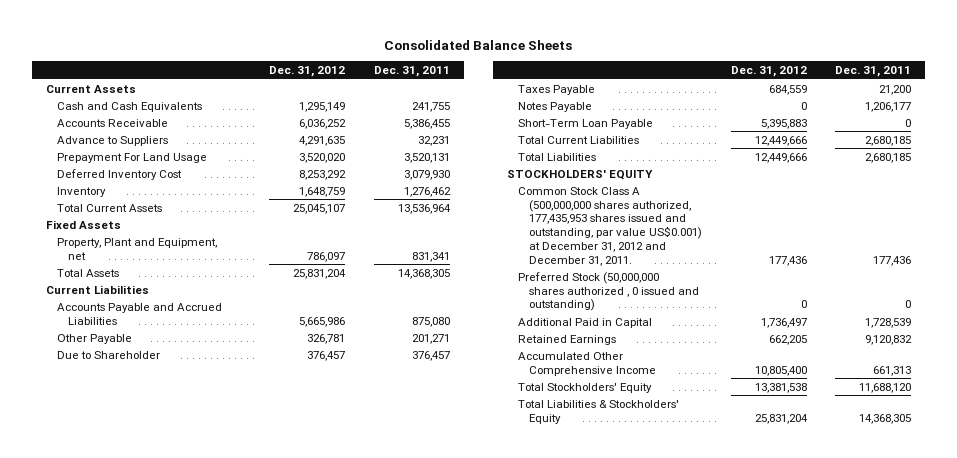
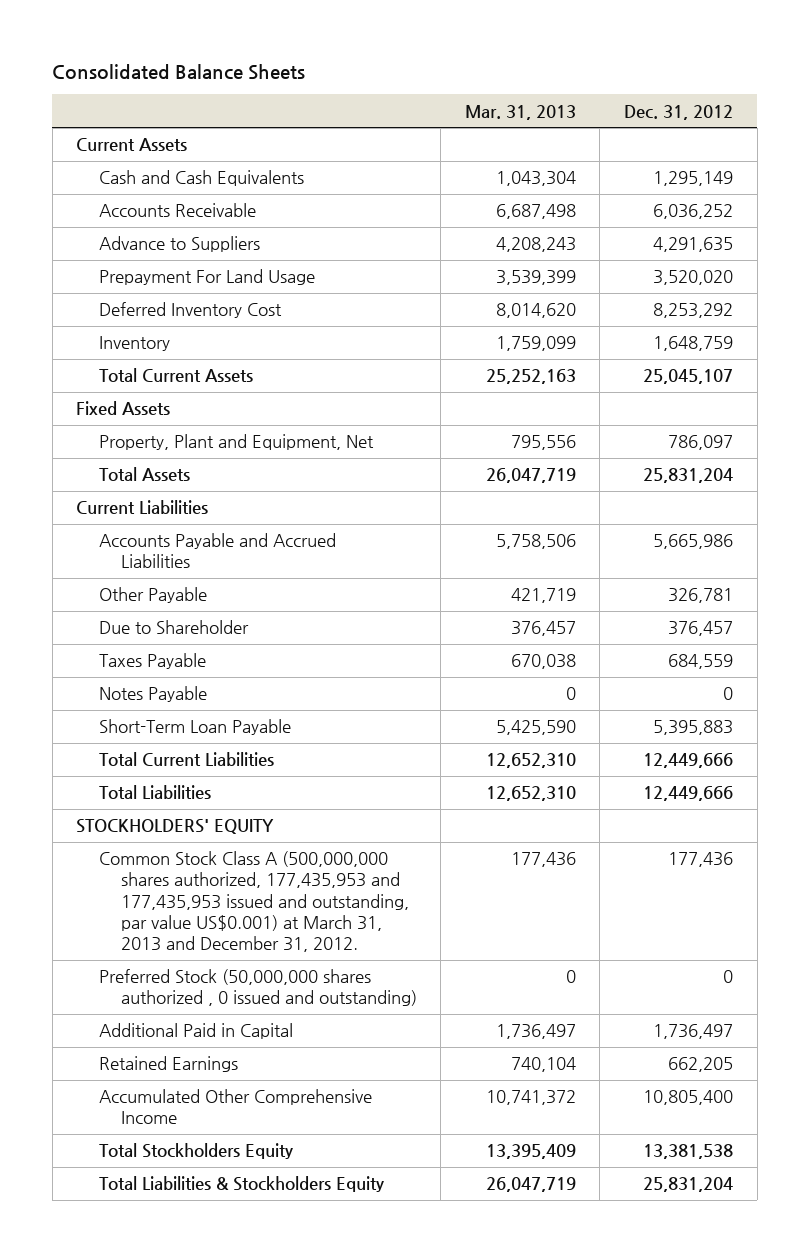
[373,66,450,78] Dec. 31, 2011 -> none
none -> [464,104,576,120] Mar. 31, 2013
[56,237,217,260] Property, Plant and Equipment, net -> [98,434,374,451] Property, Plant and Equipment, Net
[518,186,703,266] Common Stock Class A (500,000,000 shares authorized, 177,435,953 shares issued and outstanding, par value US$0.001) at December 31, 2012 and December 31, 2011. -> [98,851,409,953] Common Stock Class A (500,000,000 shares authorized, 177,435,953 and 177,435,953 issued and outstanding, par value US$0.001) at March 31, 2013 and December 31, 2012.
[518,382,653,393] Total Stockholders' Equity -> [98,1143,293,1160] Total Stockholders Equity
[518,399,680,424] Total Liabilities & Stockholders' Equity -> [98,1176,384,1193] Total Liabilities & Stockholders Equity

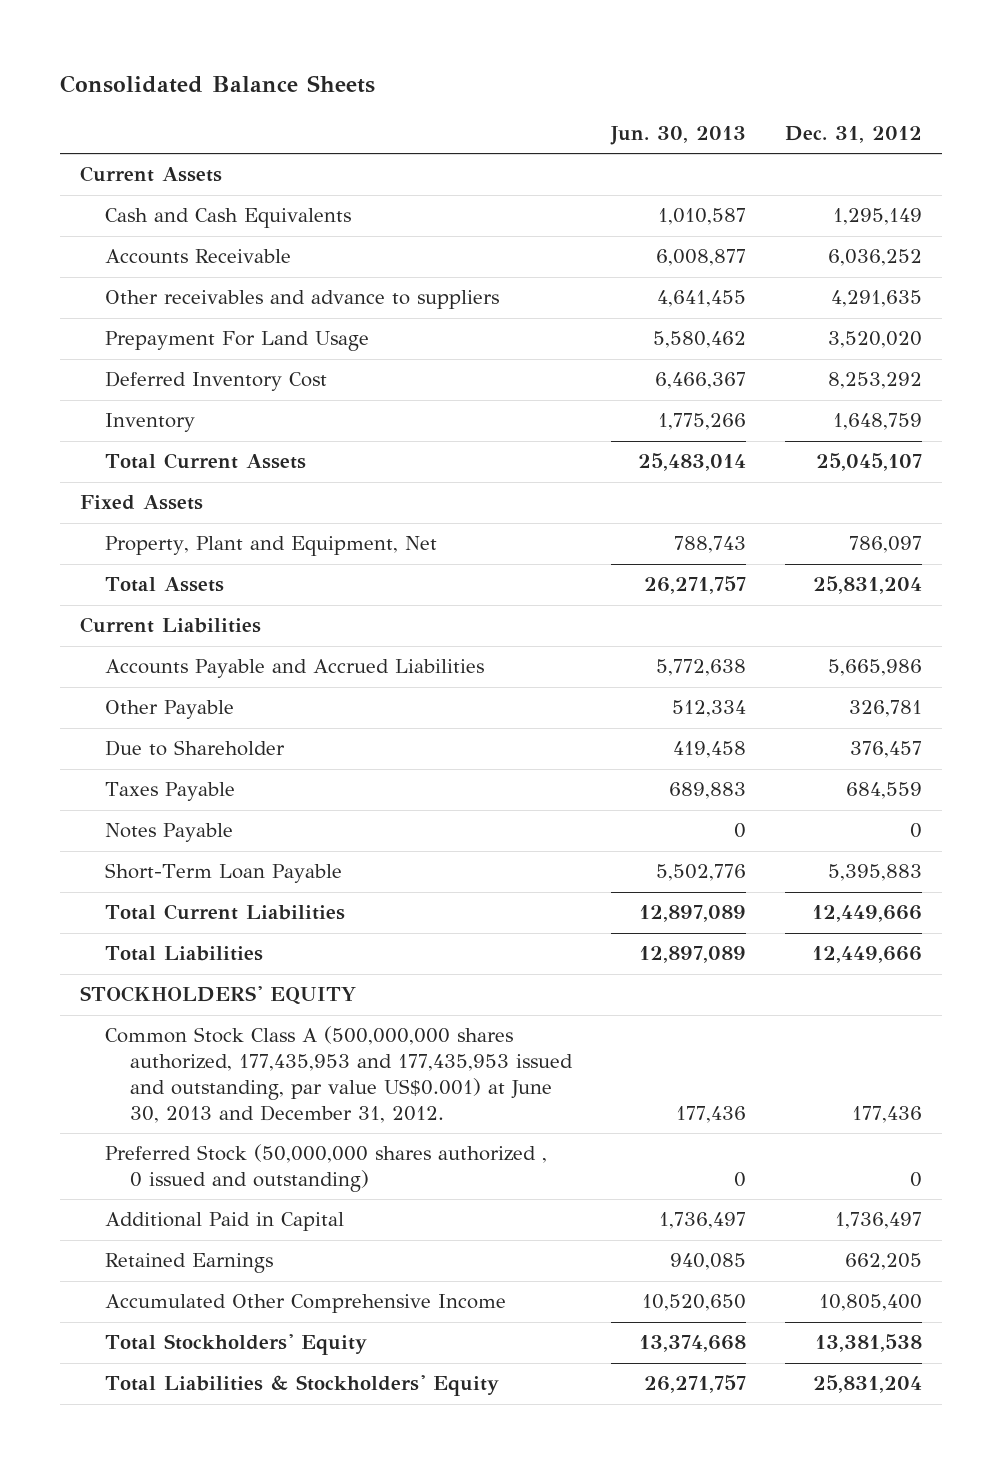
[464,104,576,120] Mar. 31, 2013 -> none
none -> [610,126,747,146] Jun. 30, 2013
[98,236,260,253] Advance to Suppliers -> [104,290,499,310] Other receivables and advance to suppliers
[98,851,409,953] Common Stock Class A (500,000,000 shares authorized, 177,435,953 and 177,435,953 issued and outstanding, par value US$0.001) at March 31, 2013 and December 31, 2012. -> [104,1026,573,1123] Common Stock Class A (500,000,000 shares authorized, 177,435,953 and 177,435,953 issued and outstanding, par value US$0.001) at June 30, 2013 and December 31, 2012.
[98,1143,293,1160] Total Stockholders Equity -> [104,1334,367,1356] Total Stockholders' Equity
[98,1176,384,1193] Total Liabilities & Stockholders Equity -> [104,1375,499,1397] Total Liabilities & Stockholders' Equity

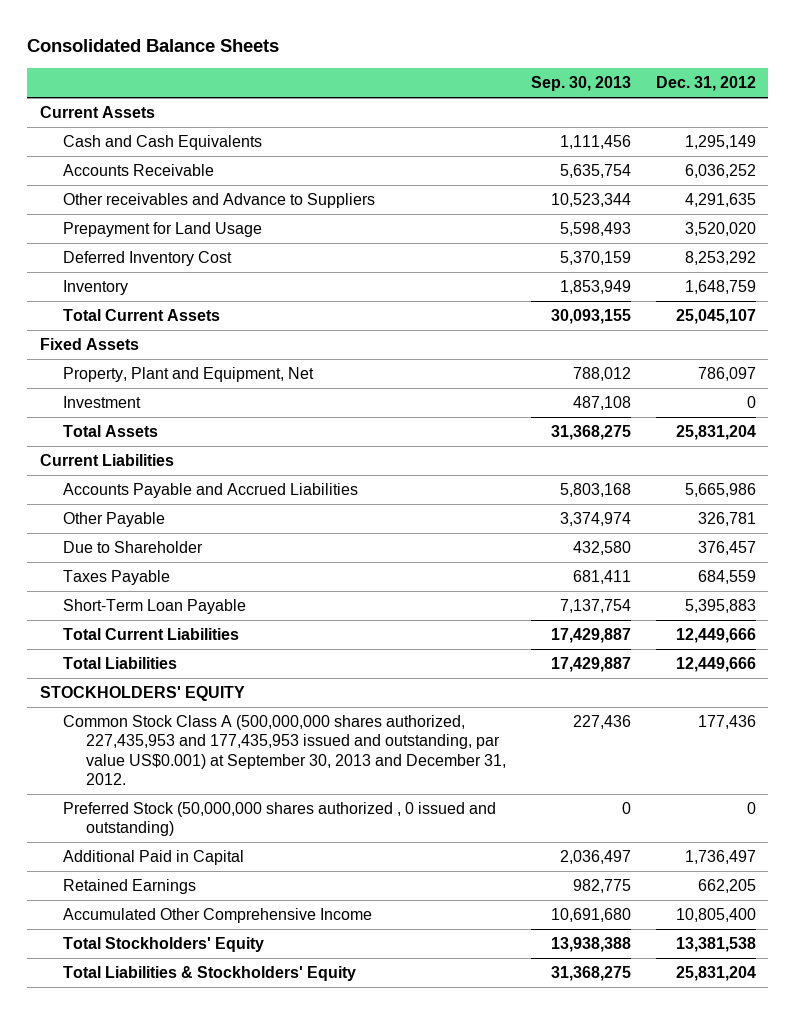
[610,126,747,146] Jun. 30, 2013 -> none
none -> [531,76,632,92] Sep. 30, 2013
[104,290,499,310] Other receivables and advance to suppliers -> [63,193,376,209] Other receivables and Advance to Suppliers
[104,331,369,352] Prepayment For Land Usage -> [63,222,263,238] Prepayment for Land Usage
none -> [63,396,142,409] Investment
[104,823,233,843] Notes Payable -> none
[104,1026,573,1123] Common Stock Class A (500,000,000 shares authorized, 177,435,953 and 177,435,953 issued and outstanding, par value US$0.001) at June 30, 2013 and December 31, 2012. -> [63,715,507,785] Common Stock Class A (500,000,000 shares authorized, 227,435,953 and 177,435,953 issued and outstanding, par value US$0.001) at September 30, 2013 and December 31, 2012.

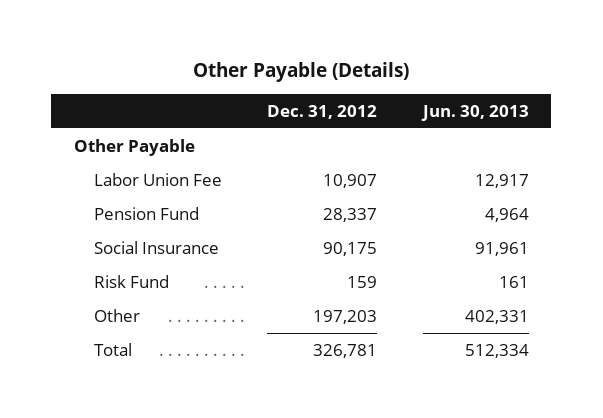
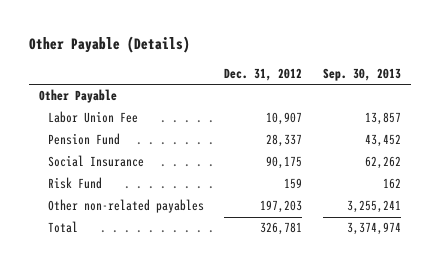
[420,104,529,121] Jun. 30, 2013 -> none
none -> [322,67,401,81] Sep. 30, 2013
[93,308,140,322] Other -> [48,199,205,214] Other non-related payables

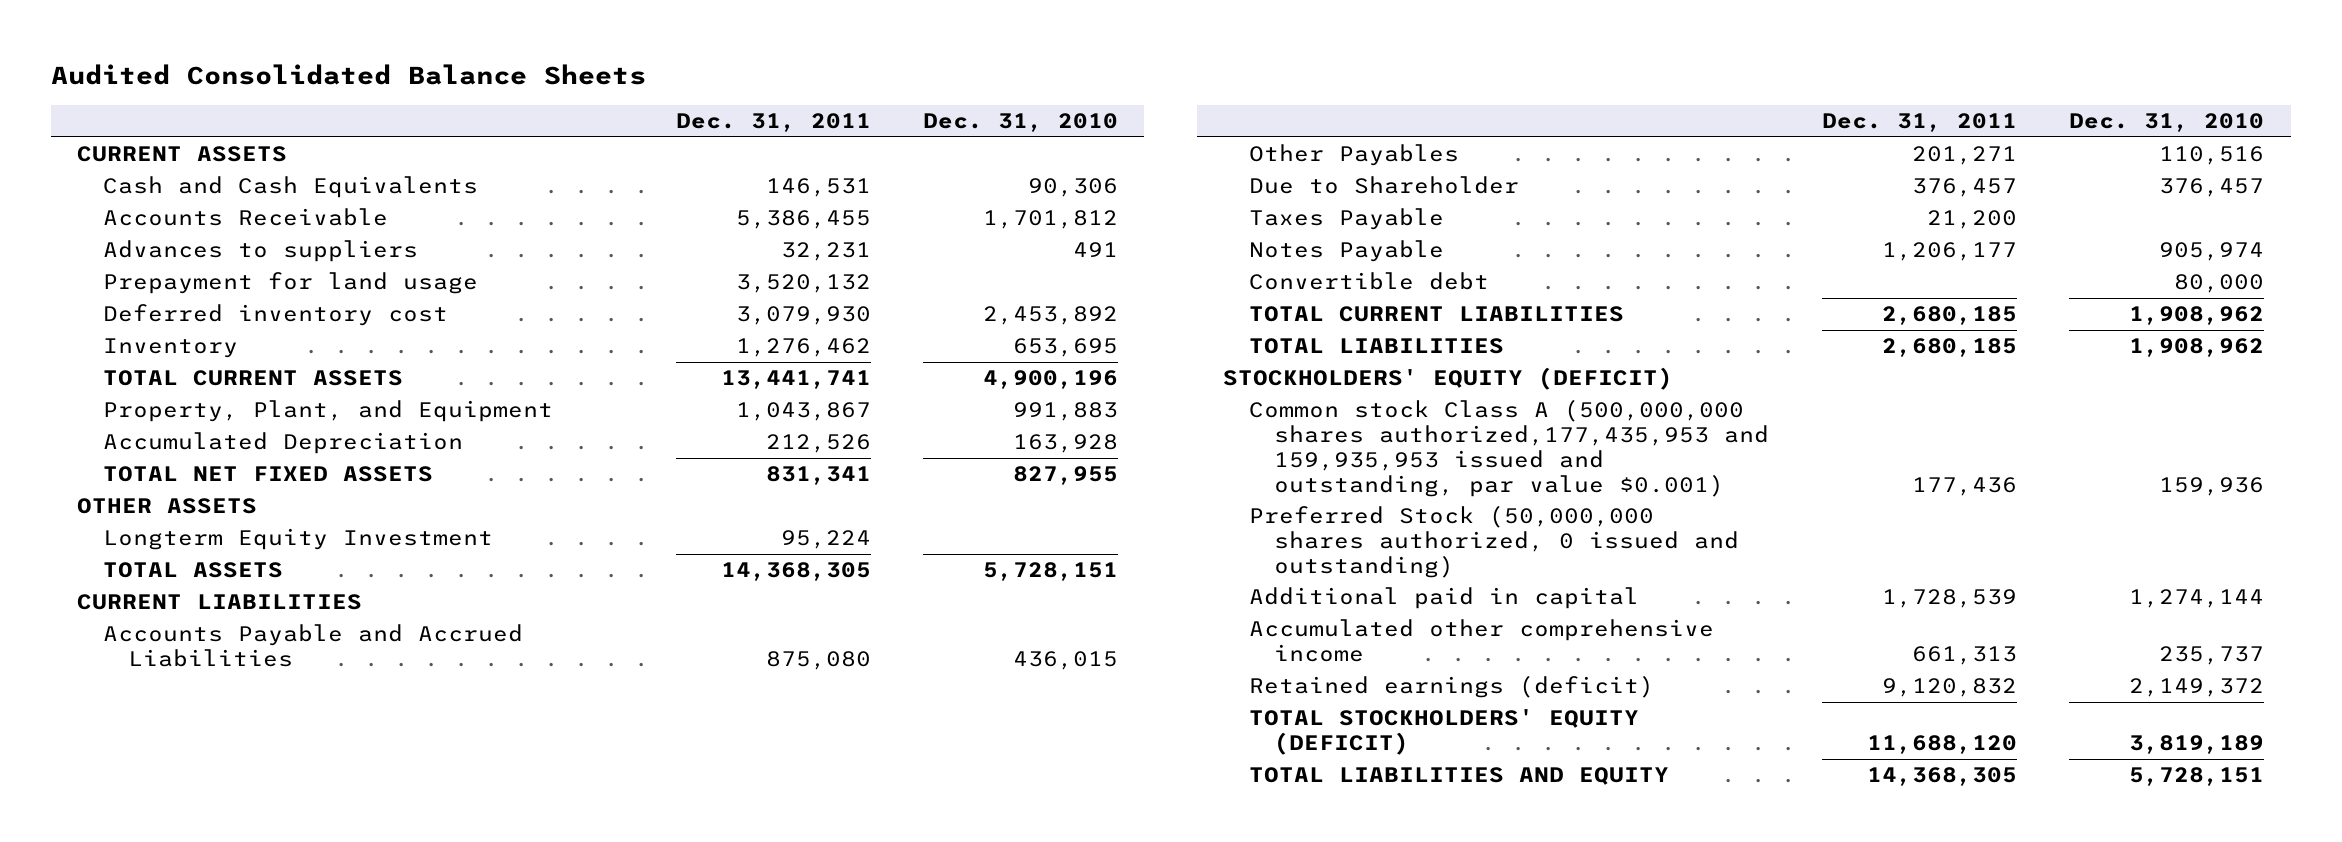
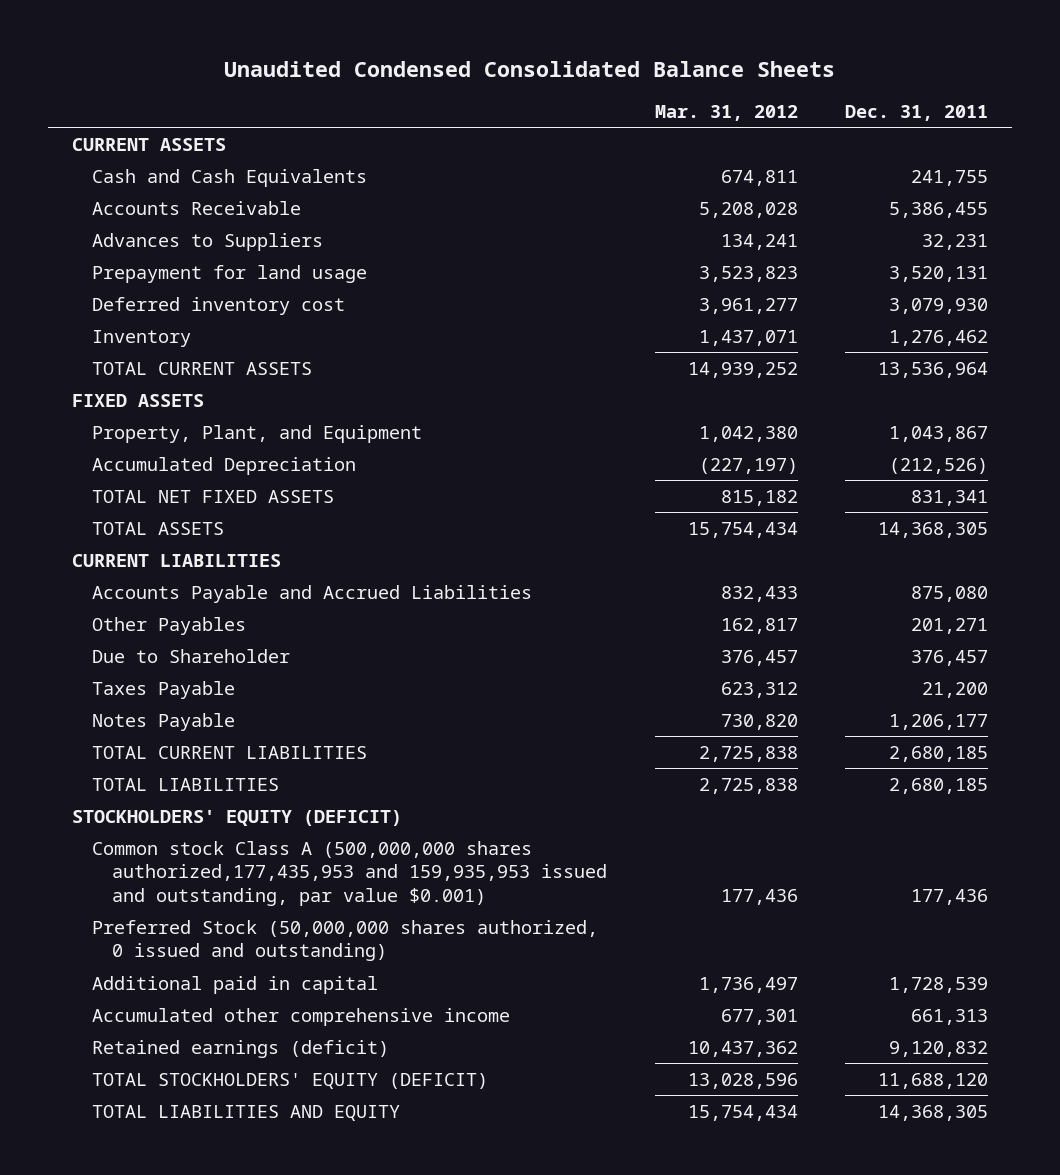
[51,63,647,85] Audited Consolidated Balance Sheets -> [223,60,835,77] Unaudited Condensed Consolidated Balance Sheets
[923,113,1119,133] Dec. 31, 2010 -> none
none -> [654,104,798,121] Mar. 31, 2012
[765,178,871,198] 146,531 -> [911,169,989,186] 241,755
[102,240,418,263] Advances to suppliers -> [92,232,324,251] Advances to Suppliers
[735,274,871,294] 3,520,132 -> [889,265,989,282] 3,520,131
[720,370,871,390] 13,441,741 -> [878,361,989,378] 13,536,964
none -> [71,393,204,407] FIXED ASSETS
[765,434,871,454] 212,526 -> [889,457,989,474] (212,526)
[77,498,258,515] OTHER ASSETS -> none
[102,528,493,551] Longterm Equity Investment -> none
[1248,272,1489,291] Convertible debt -> none

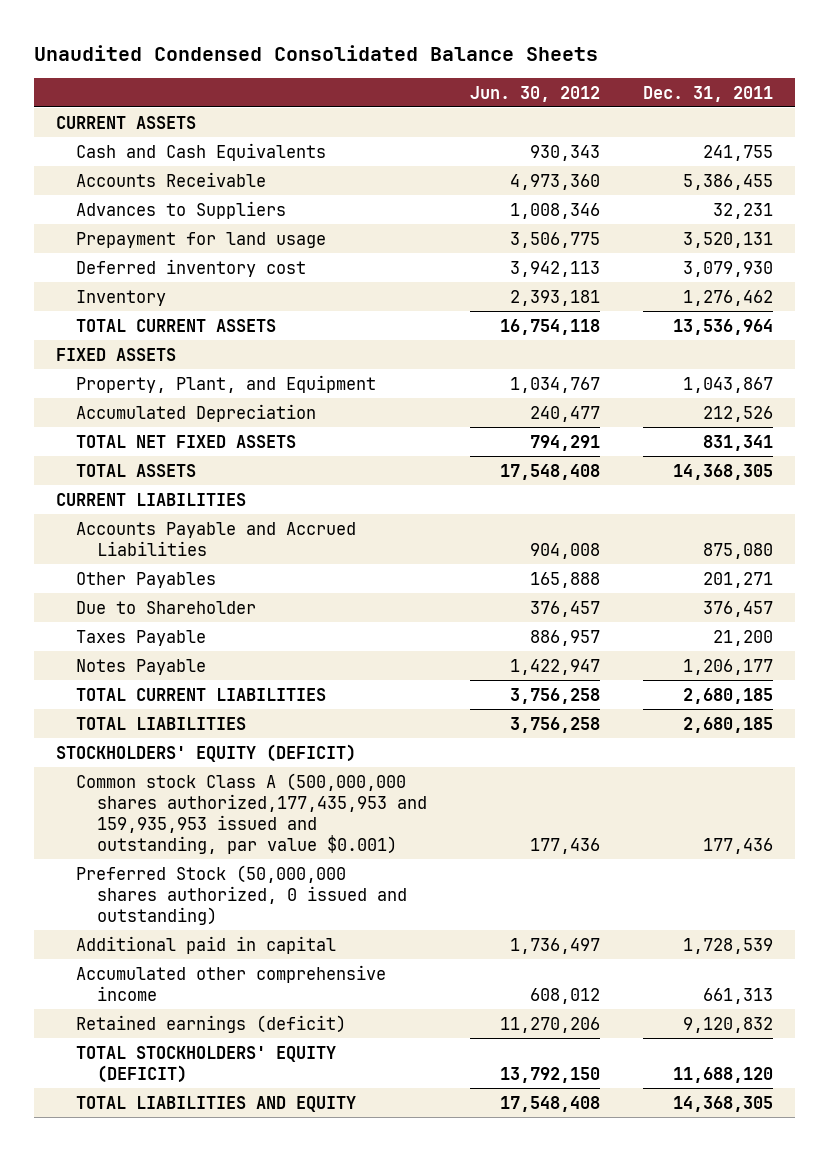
[654,104,798,121] Mar. 31, 2012 -> none
none -> [470,85,601,102] Jun. 30, 2012
[889,457,989,474] (212,526) -> [703,405,774,422] 212,526

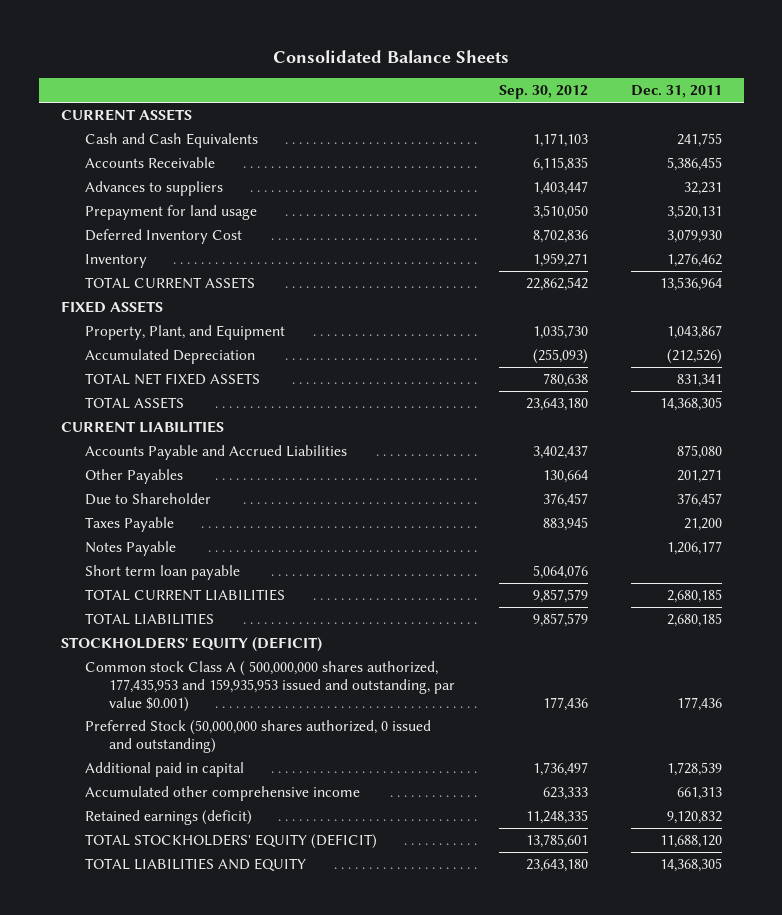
[34,44,599,61] Unaudited Condensed Consolidated Balance Sheets -> [273,49,510,63] Consolidated Balance Sheets
[470,85,601,102] Jun. 30, 2012 -> none
none -> [498,85,588,100] Sep. 30, 2012
[76,200,287,219] Advances to Suppliers -> [84,180,223,196] Advances to suppliers
[76,258,307,277] Deferred inventory cost -> [84,228,242,244] Deferred Inventory Cost
[703,405,774,422] 212,526 -> [666,348,722,364] (212,526)
none -> [84,564,240,580] Short term loan payable
[76,772,427,854] Common stock Class A (500,000,000 shares authorized,177,435,953 and 159,935,953 issued and outstanding, par value $0.001) -> [84,660,456,712] Common stock Class A ( 500,000,000 shares authorized, 177,435,953 and 159,935,953 issued and outstanding, par value $0.001)

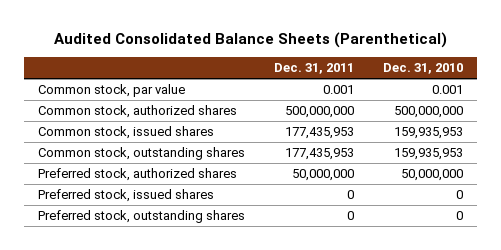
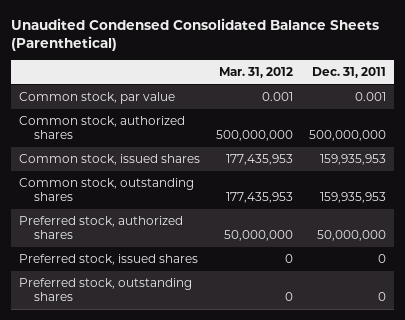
[53,32,447,49] Audited Consolidated Balance Sheets (Parenthetical) -> [11,17,380,52] Unaudited Condensed Consolidated Balance Sheets (Parenthetical)
[382,63,463,75] Dec. 31, 2010 -> none
none -> [218,66,293,78] Mar. 31, 2012
[285,127,355,140] 177,435,953 -> [319,154,386,166] 159,935,953
[285,148,355,161] 177,435,953 -> [319,192,386,204] 159,935,953

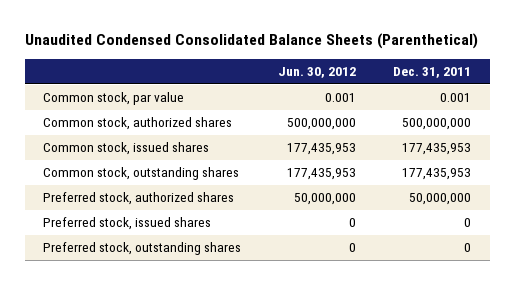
[218,66,293,78] Mar. 31, 2012 -> none
none -> [278,67,357,79] Jun. 30, 2012
[319,154,386,166] 159,935,953 -> [402,143,472,156] 177,435,953
[319,192,386,204] 159,935,953 -> [402,168,472,181] 177,435,953

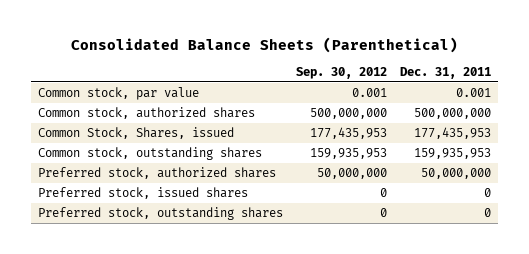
[24,33,478,50] Unaudited Condensed Consolidated Balance Sheets (Parenthetical) -> [70,36,458,53] Consolidated Balance Sheets (Parenthetical)
[278,67,357,79] Jun. 30, 2012 -> none
none -> [296,66,388,79] Sep. 30, 2012
[43,142,210,156] Common stock, issued shares -> [37,127,234,140] Common Stock, Shares, issued
[402,168,472,181] 177,435,953 -> [414,148,492,160] 159,935,953

